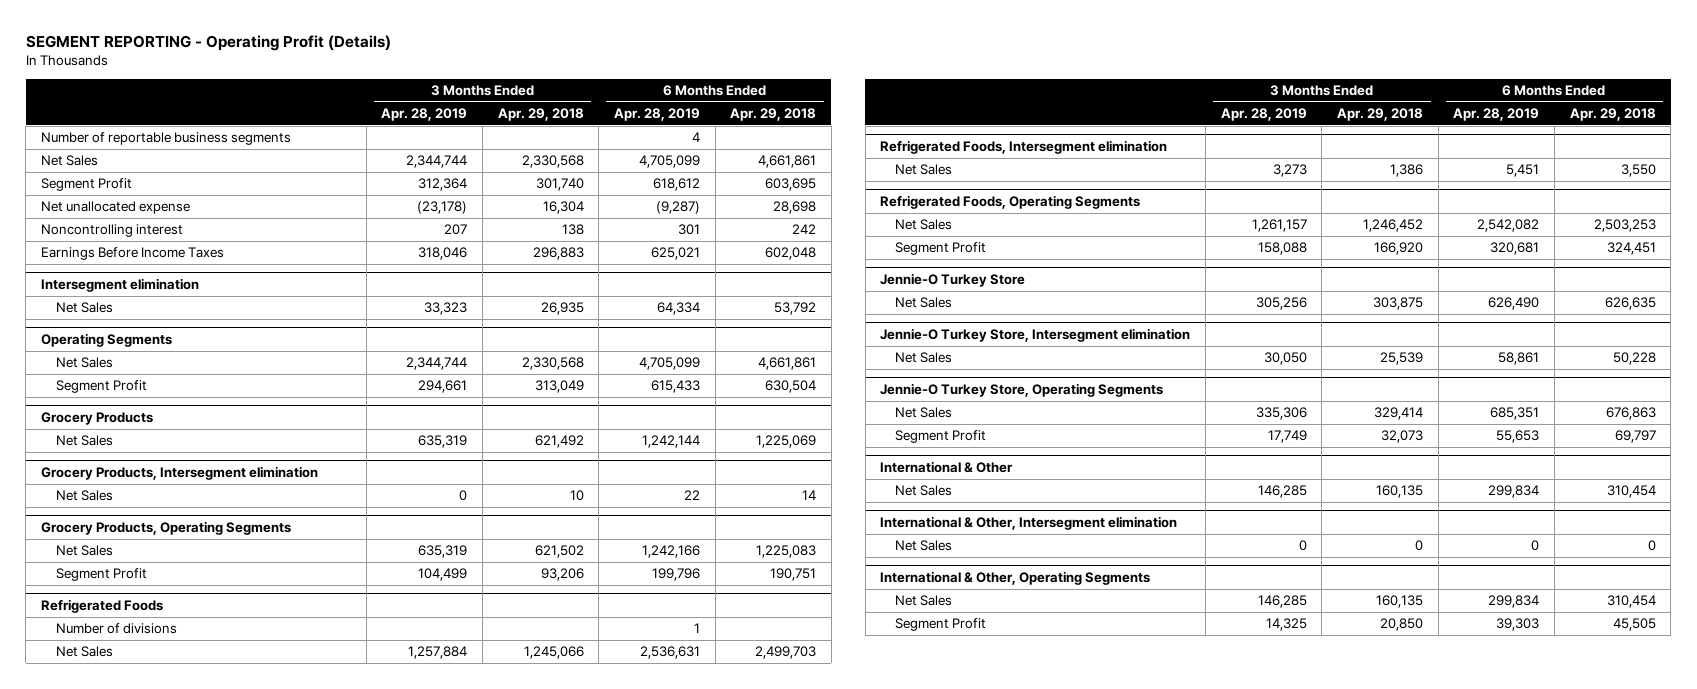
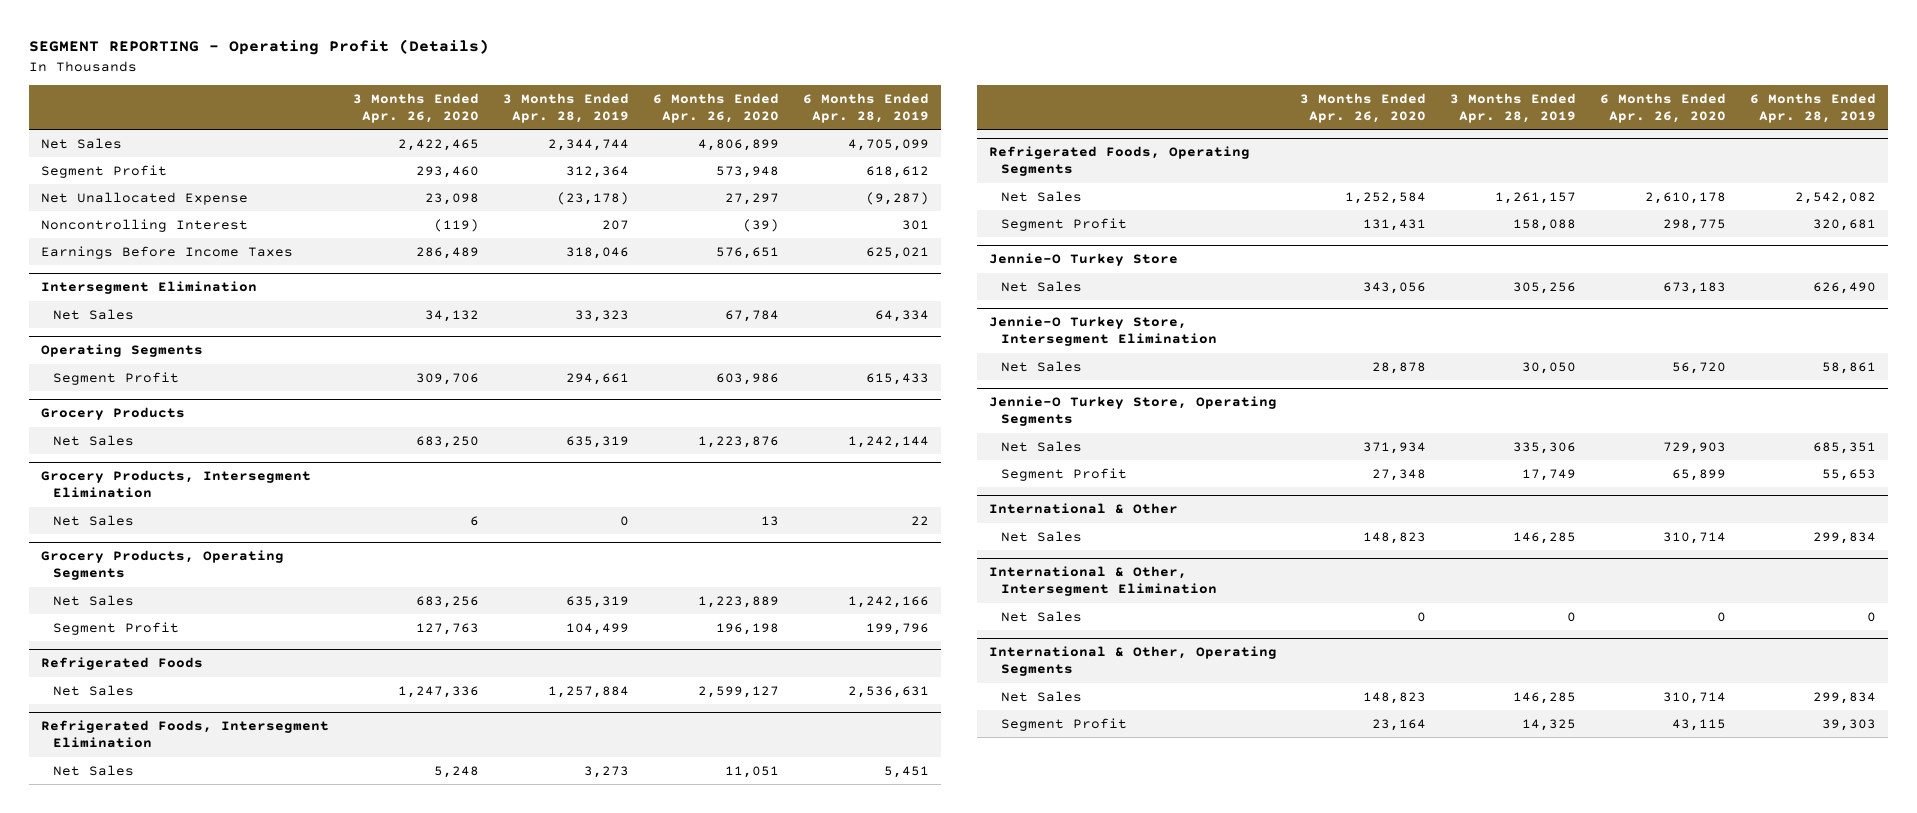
[497,108,584,122] Apr. 29, 2018 -> none
[730,108,817,122] Apr. 29, 2018 -> none
none -> [352,92,479,123] 3 Months Ended Apr. 26, 2020
none -> [652,92,779,123] 6 Months Ended Apr. 26, 2020
[41,132,292,146] Number of reportable business segments -> none
[41,201,191,215] Net unallocated expense -> [40,191,248,205] Net Unallocated Expense
[41,224,184,238] Noncontrolling interest -> [40,218,248,232] Noncontrolling Interest
[41,277,200,292] Intersegment elimination -> [40,281,257,295] Intersegment Elimination
[56,357,114,369] Net Sales -> none
[41,465,319,480] Grocery Products, Intersegment elimination -> [40,470,311,499] Grocery Products, Intersegment Elimination
[56,623,178,635] Number of divisions -> none
[880,139,1168,154] Refrigerated Foods, Intersegment elimination -> [40,720,329,749] Refrigerated Foods, Intersegment Elimination
[880,327,1191,342] Jennie-O Turkey Store, Intersegment elimination -> [988,316,1217,347] Jennie-O Turkey Store, Intersegment Elimination
[880,515,1178,530] International & Other, Intersegment elimination -> [988,566,1217,597] International & Other, Intersegment Elimination

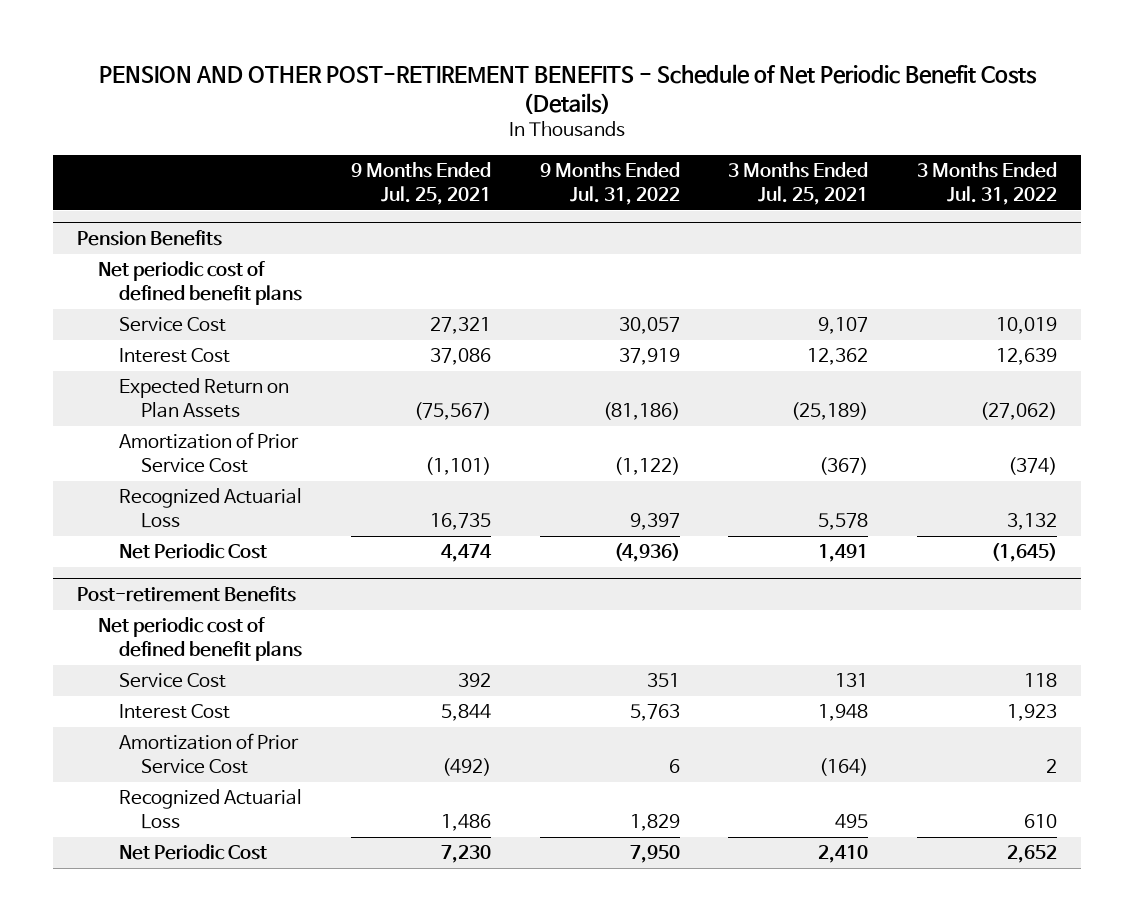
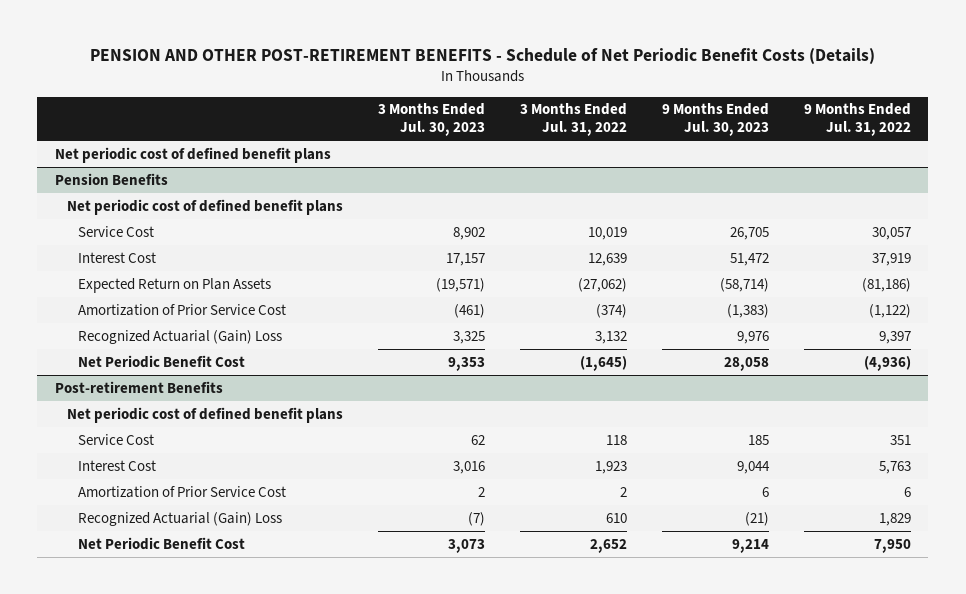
[351,162,492,206] 9 Months Ended Jul. 25, 2021 -> none
[728,162,869,206] 3 Months Ended Jul. 25, 2021 -> none
none -> [377,103,485,137] 3 Months Ended Jul. 30, 2023
none -> [661,103,769,137] 9 Months Ended Jul. 30, 2023
none -> [54,146,331,163] Net periodic cost of defined benefit plans
[119,488,303,529] Recognized Actuarial Loss -> [78,329,283,344] Recognized Actuarial (Gain) Loss
[119,543,268,560] Net Periodic Cost -> [78,354,246,368] Net Periodic Benefit Cost
[119,789,303,830] Recognized Actuarial Loss -> [78,511,283,526] Recognized Actuarial (Gain) Loss
[119,844,268,861] Net Periodic Cost -> [78,536,246,550] Net Periodic Benefit Cost

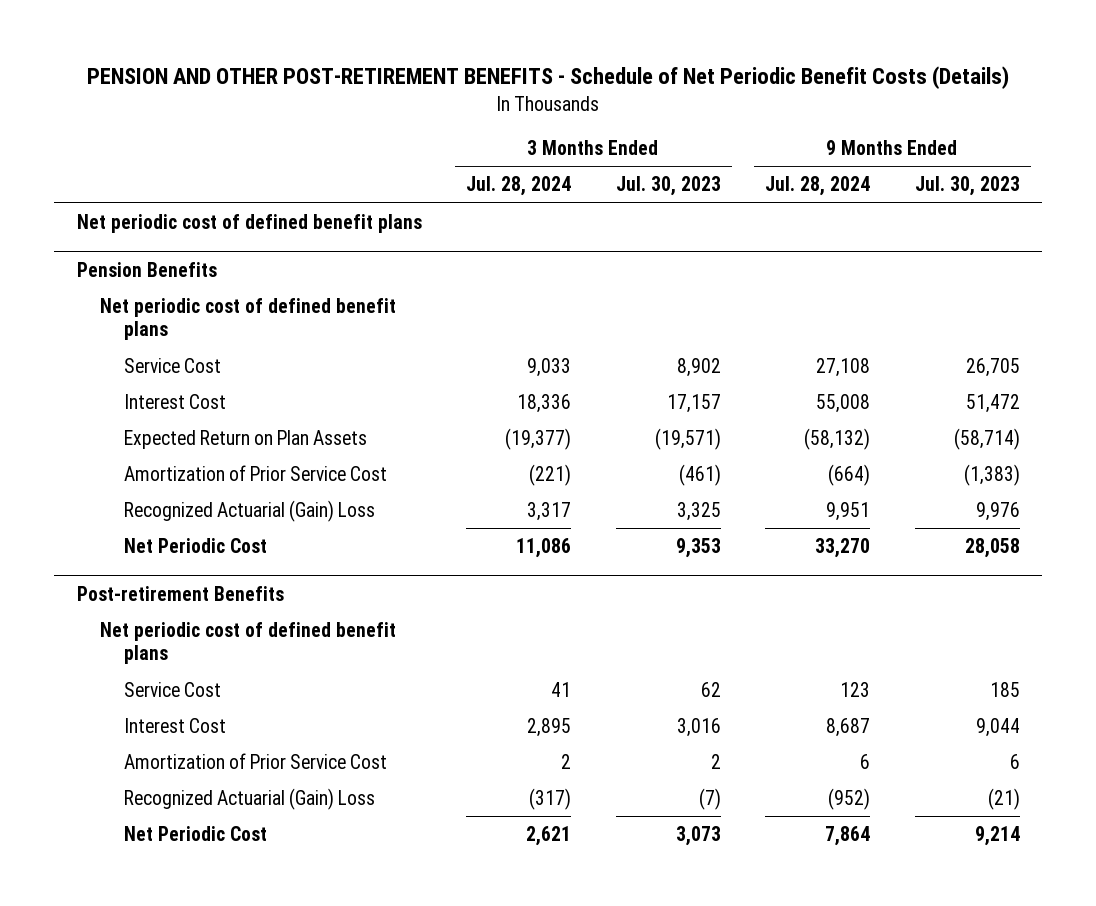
[519,103,627,137] 3 Months Ended Jul. 31, 2022 -> none
[803,103,911,137] 9 Months Ended Jul. 31, 2022 -> none
none -> [466,176,572,197] Jul. 28, 2024
none -> [765,176,871,197] Jul. 28, 2024
[78,354,246,368] Net Periodic Benefit Cost -> [124,538,268,554] Net Periodic Cost
[78,536,246,550] Net Periodic Benefit Cost -> [124,826,268,842] Net Periodic Cost

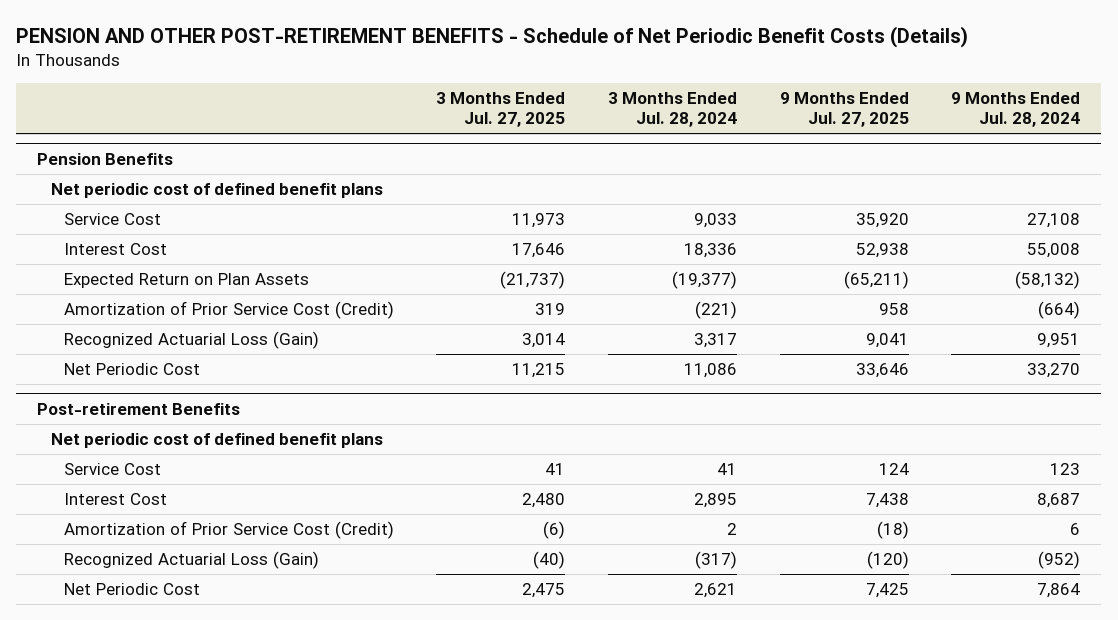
[615,176,721,197] Jul. 30, 2023 -> none
[914,176,1020,197] Jul. 30, 2023 -> none
none -> [436,92,566,128] 3 Months Ended Jul. 27, 2025
none -> [779,92,909,128] 9 Months Ended Jul. 27, 2025
[76,214,422,234] Net periodic cost of defined benefit plans -> none
[124,465,388,482] Amortization of Prior Service Cost -> [63,301,394,320] Amortization of Prior Service Cost (Credit)
[124,500,376,523] Recognized Actuarial (Gain) Loss -> [63,331,319,350] Recognized Actuarial Loss (Gain)
[124,753,388,770] Amortization of Prior Service Cost -> [63,521,394,540] Amortization of Prior Service Cost (Credit)
[124,788,376,811] Recognized Actuarial (Gain) Loss -> [63,551,319,570] Recognized Actuarial Loss (Gain)

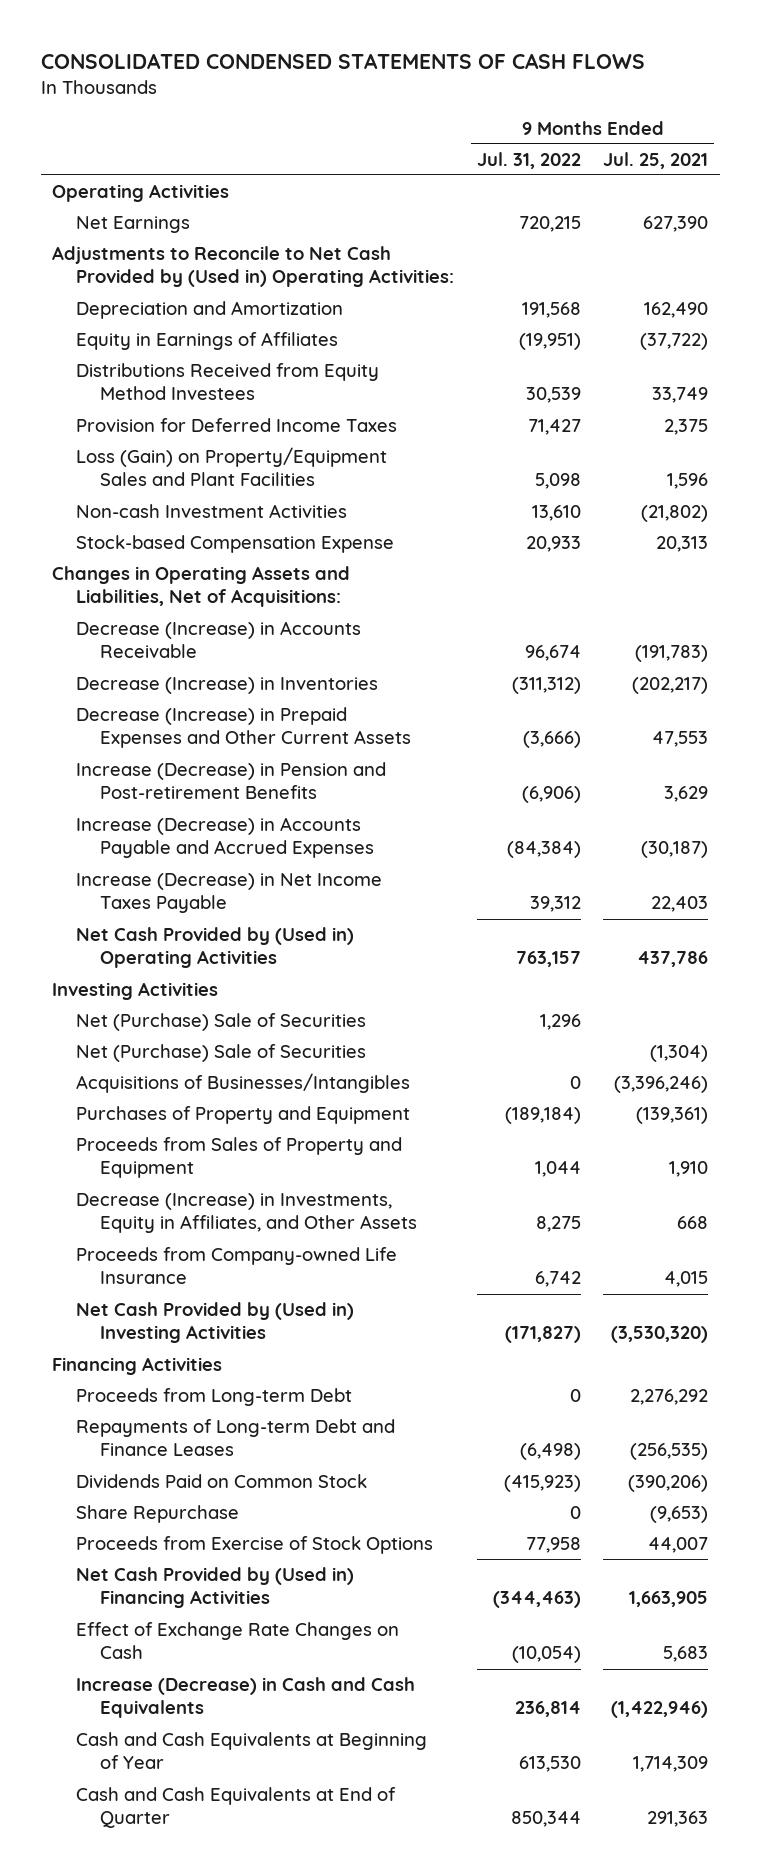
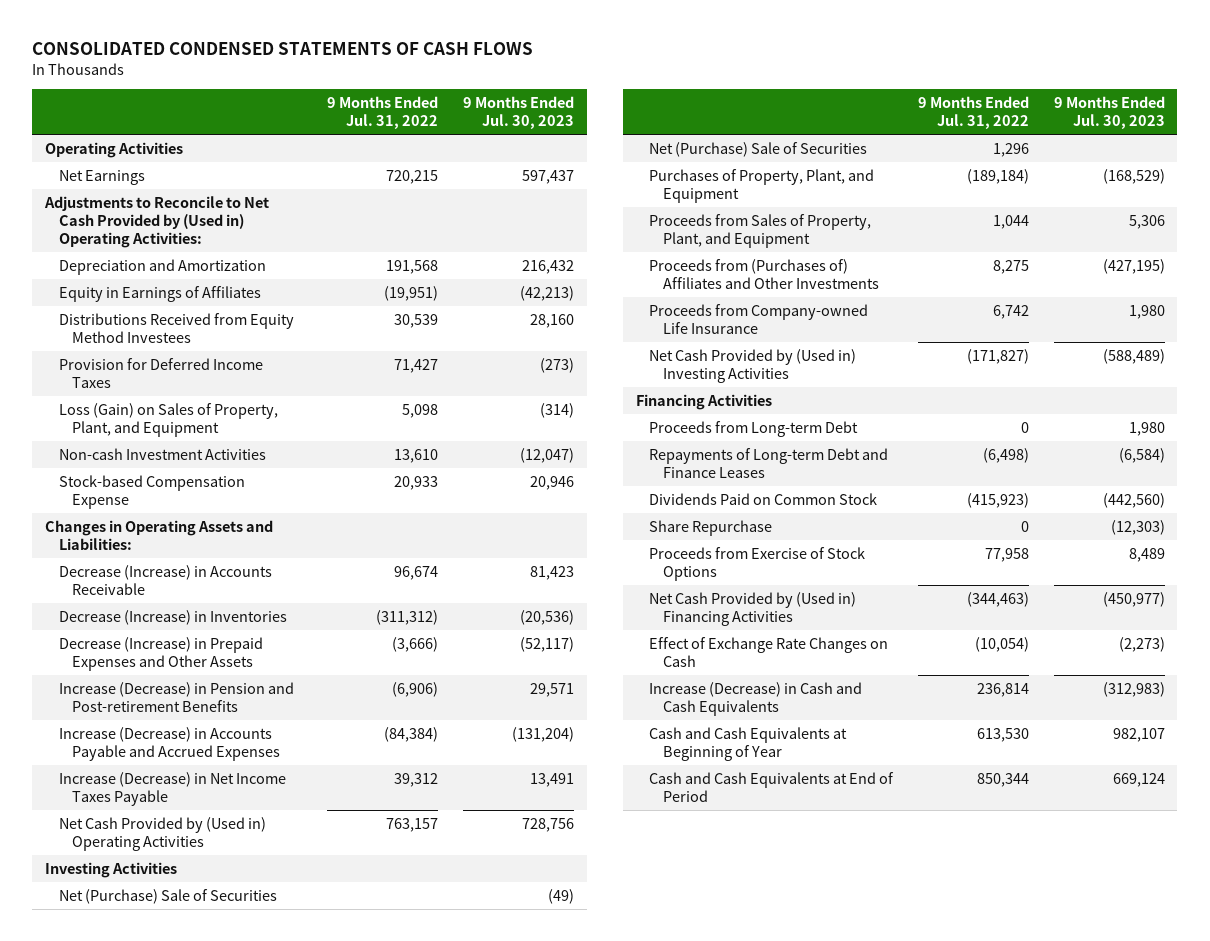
[603,151,709,169] Jul. 25, 2021 -> none
none -> [463,95,575,130] 9 Months Ended Jul. 30, 2023
[75,447,387,487] Loss (Gain) on Property/Equipment Sales and Plant Facilities -> [58,402,278,437] Loss (Gain) on Sales of Property, Plant, and Equipment
[52,566,351,608] Changes in Operating Assets and Liabilities, Net of Acquisitions: -> [44,519,273,550] Changes in Operating Assets and Liabilities:
[75,707,411,749] Decrease (Increase) in Prepaid Expenses and Other Current Assets -> [58,636,263,671] Decrease (Increase) in Prepaid Expenses and Other Assets
[75,1073,410,1094] Acquisitions of Businesses/Intangibles -> none
[75,1013,366,1032] Net (Purchase) Sale of Securities -> [649,141,868,157] Net (Purchase) Sale of Securities
[75,1106,410,1125] Purchases of Property and Equipment -> [649,168,875,203] Purchases of Property, Plant, and Equipment
[75,1137,402,1179] Proceeds from Sales of Property and Equipment -> [649,213,872,248] Proceeds from Sales of Property, Plant, and Equipment
[75,1193,417,1234] Decrease (Increase) in Investments, Equity in Affiliates, and Other Assets -> [649,258,880,289] Proceeds from (Purchases of) Affiliates and Other Investments
[75,1787,396,1829] Cash and Cash Equivalents at End of Quarter -> [649,771,895,802] Cash and Cash Equivalents at End of Period

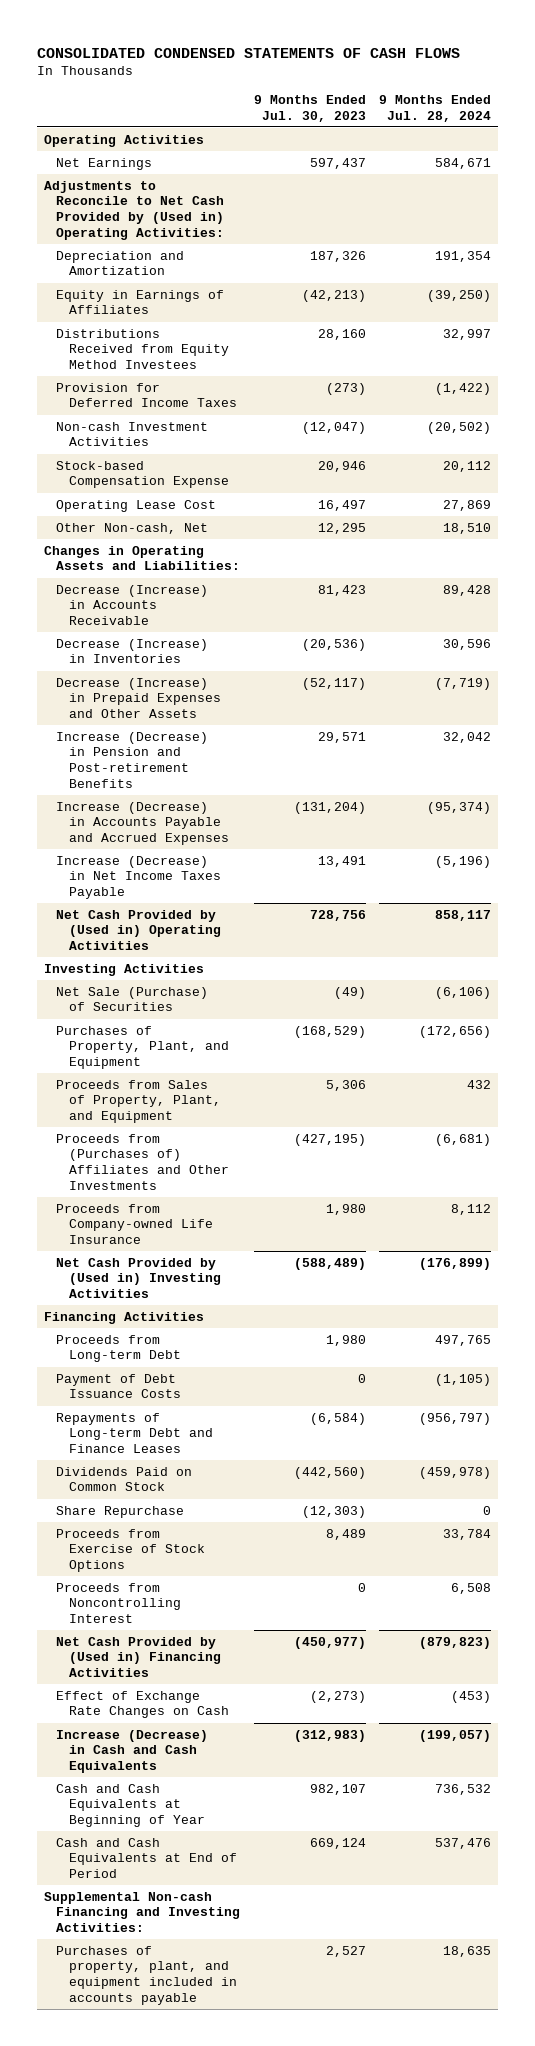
[327,95,439,130] 9 Months Ended Jul. 31, 2022 -> none
none -> [379,94,492,122] 9 Months Ended Jul. 28, 2024
[522,259,575,274] 216,432 -> [309,250,366,262] 187,326
[58,402,278,437] Loss (Gain) on Sales of Property, Plant, and Equipment -> none
none -> [56,499,217,512] Operating Lease Cost
none -> [56,522,209,534] Other Non-cash, Net
[649,141,868,157] Net (Purchase) Sale of Securities -> none
[58,888,277,904] Net (Purchase) Sale of Securities -> [56,986,209,1012] Net Sale (Purchase) of Securities
none -> [56,1373,181,1399] Payment of Debt Issuance Costs
none -> [56,1582,181,1623] Proceeds from Noncontrolling Interest
none -> [44,1891,241,1932] Supplemental Non-cash Financing and Investing Activities:
none -> [56,1945,237,2005] Purchases of property, plant, and equipment included in accounts payable

